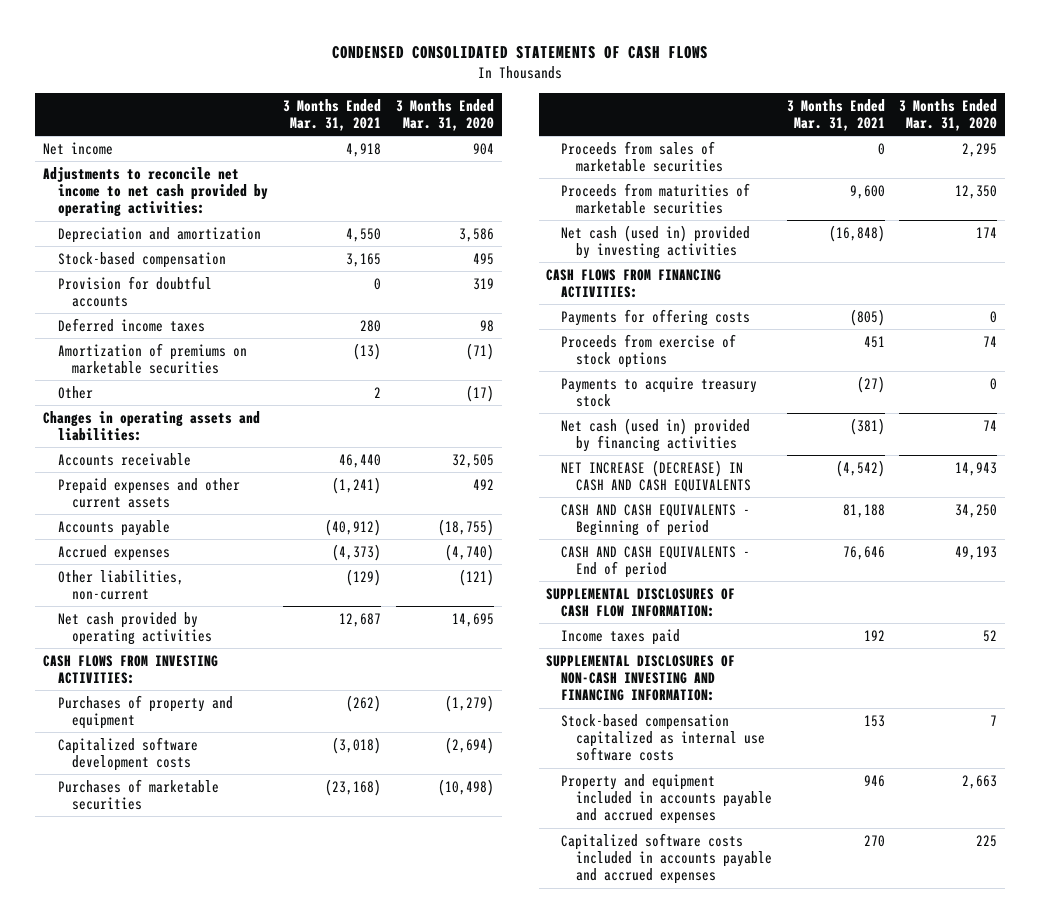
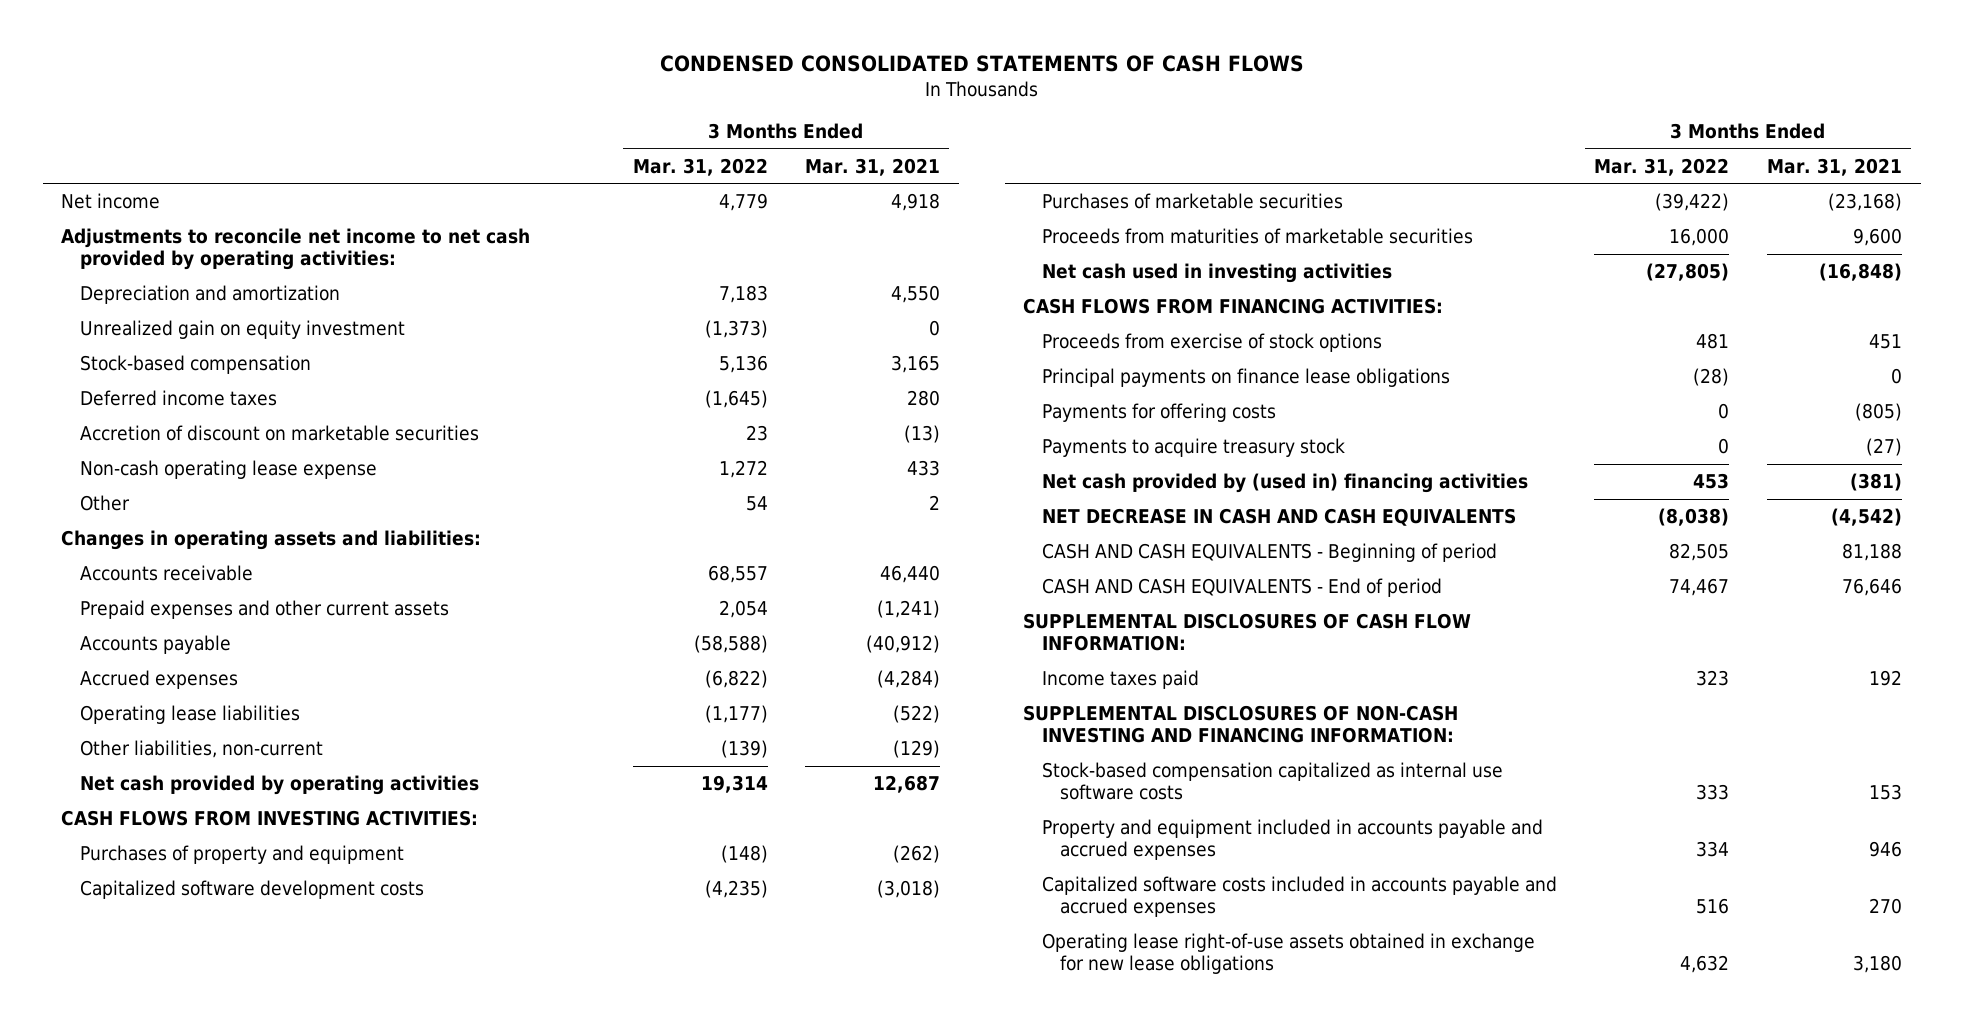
[396,98,495,132] 3 Months Ended Mar. 31, 2020 -> none
none -> [632,157,768,176] Mar. 31, 2022
none -> [79,319,405,339] Unrealized gain on equity investment
[57,275,212,308] Provision for doubtful accounts -> none
[57,342,247,375] Amortization of premiums on marketable securities -> [79,424,479,441] Accretion of discount on marketable securities
none -> [79,459,377,479] Non-cash operating lease expense
[332,543,382,561] (4,373) -> [877,669,941,688] (4,284)
none -> [79,704,300,724] Operating lease liabilities
[560,140,723,173] Proceeds from sales of marketable securities -> none
[560,224,750,260] Net cash (used in) provided by investing activities -> [1041,262,1392,283] Net cash used in investing activities
none -> [1041,367,1450,387] Principal payments on finance lease obligations
[560,308,750,326] Payments for offering costs -> [1041,402,1276,422] Payments for offering costs
[560,417,750,453] Net cash (used in) provided by financing activities -> [1041,472,1528,493] Net cash provided by (used in) financing activities
[560,459,751,493] NET INCREASE (DECREASE) IN CASH AND CASH EQUIVALENTS -> [1041,507,1516,526] NET DECREASE IN CASH AND CASH EQUIVALENTS
none -> [1041,932,1535,975] Operating lease right-of-use assets obtained in exchange for new lease obligations

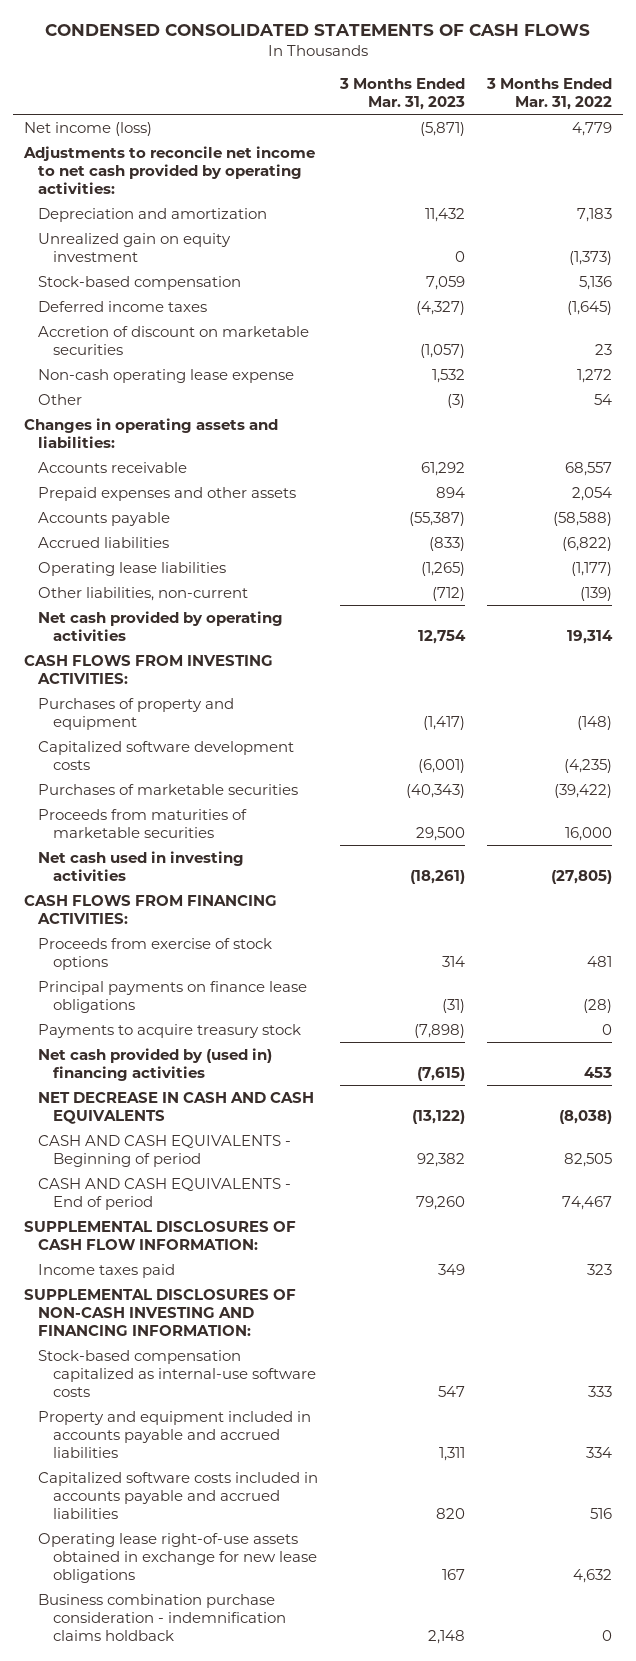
[805,157,941,176] Mar. 31, 2021 -> none
none -> [339,77,466,110] 3 Months Ended Mar. 31, 2023
[61,192,161,209] Net income -> [23,121,152,136] Net income (loss)
[79,599,449,619] Prepaid expenses and other current assets -> [38,486,297,501] Prepaid expenses and other assets
[79,669,238,689] Accrued expenses -> [38,536,170,548] Accrued liabilities
[1041,402,1276,422] Payments for offering costs -> none
[1041,761,1503,801] Stock-based compensation capitalized as internal use software costs -> [38,1349,316,1398] Stock-based compensation capitalized as internal-use software costs
[1041,818,1543,861] Property and equipment included in accounts payable and accrued expenses -> [38,1410,312,1459] Property and equipment included in accounts payable and accrued liabilities
[1041,875,1557,918] Capitalized software costs included in accounts payable and accrued expenses -> [38,1471,319,1520] Capitalized software costs included in accounts payable and accrued liabilities
none -> [38,1593,286,1642] Business combination purchase consideration - indemnification claims holdback

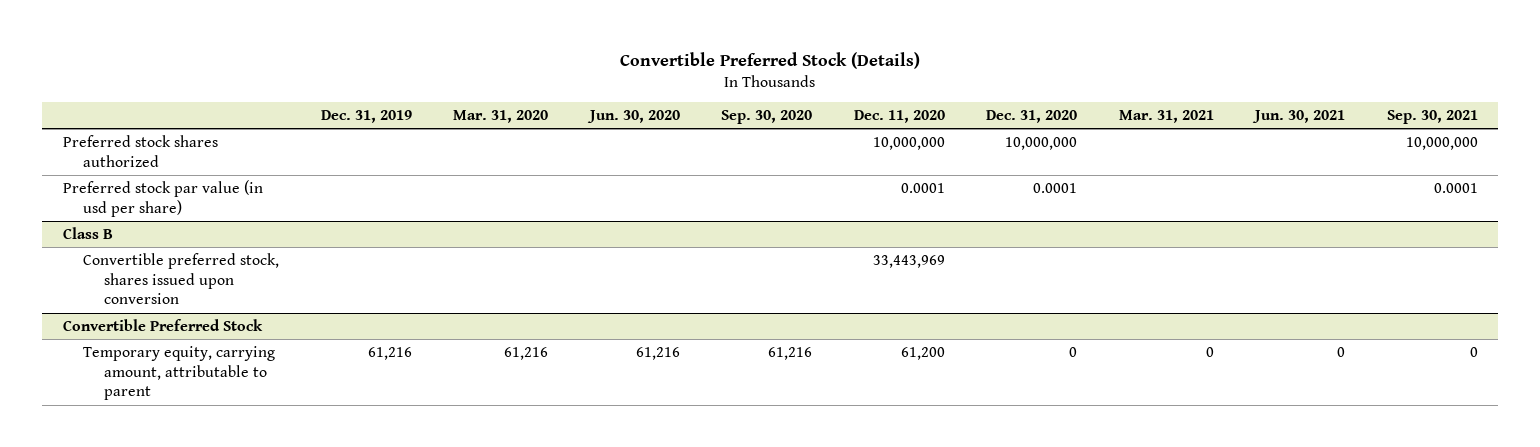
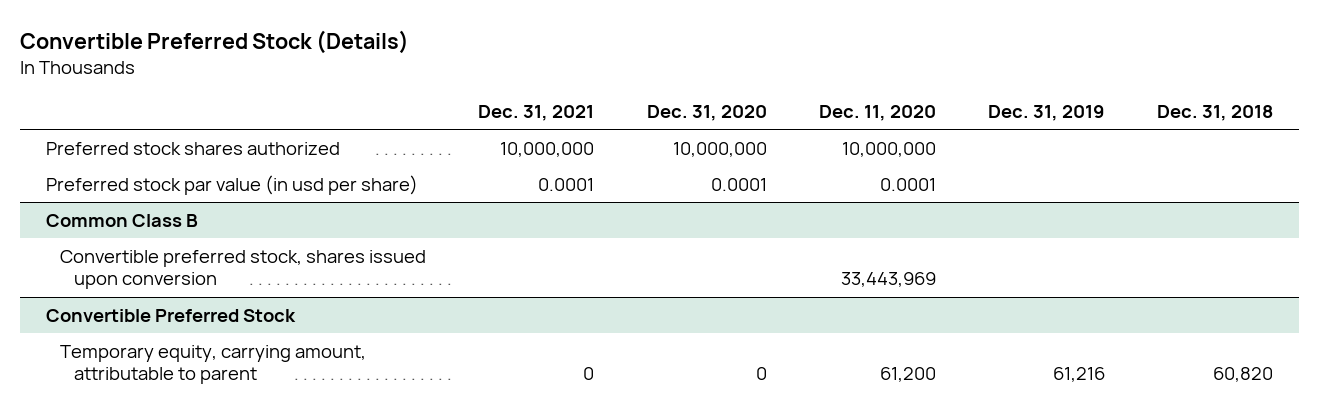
[453,110,549,124] Mar. 31, 2020 -> none
[586,110,680,124] Jun. 30, 2020 -> none
[721,110,813,125] Sep. 30, 2020 -> none
[1118,110,1214,124] Mar. 31, 2021 -> none
[1252,110,1346,124] Jun. 30, 2021 -> none
[1386,110,1478,125] Sep. 30, 2021 -> none
none -> [478,104,595,121] Dec. 31, 2021
none -> [1156,104,1273,121] Dec. 31, 2018
[62,226,113,239] Class B -> [46,213,199,227] Common Class B

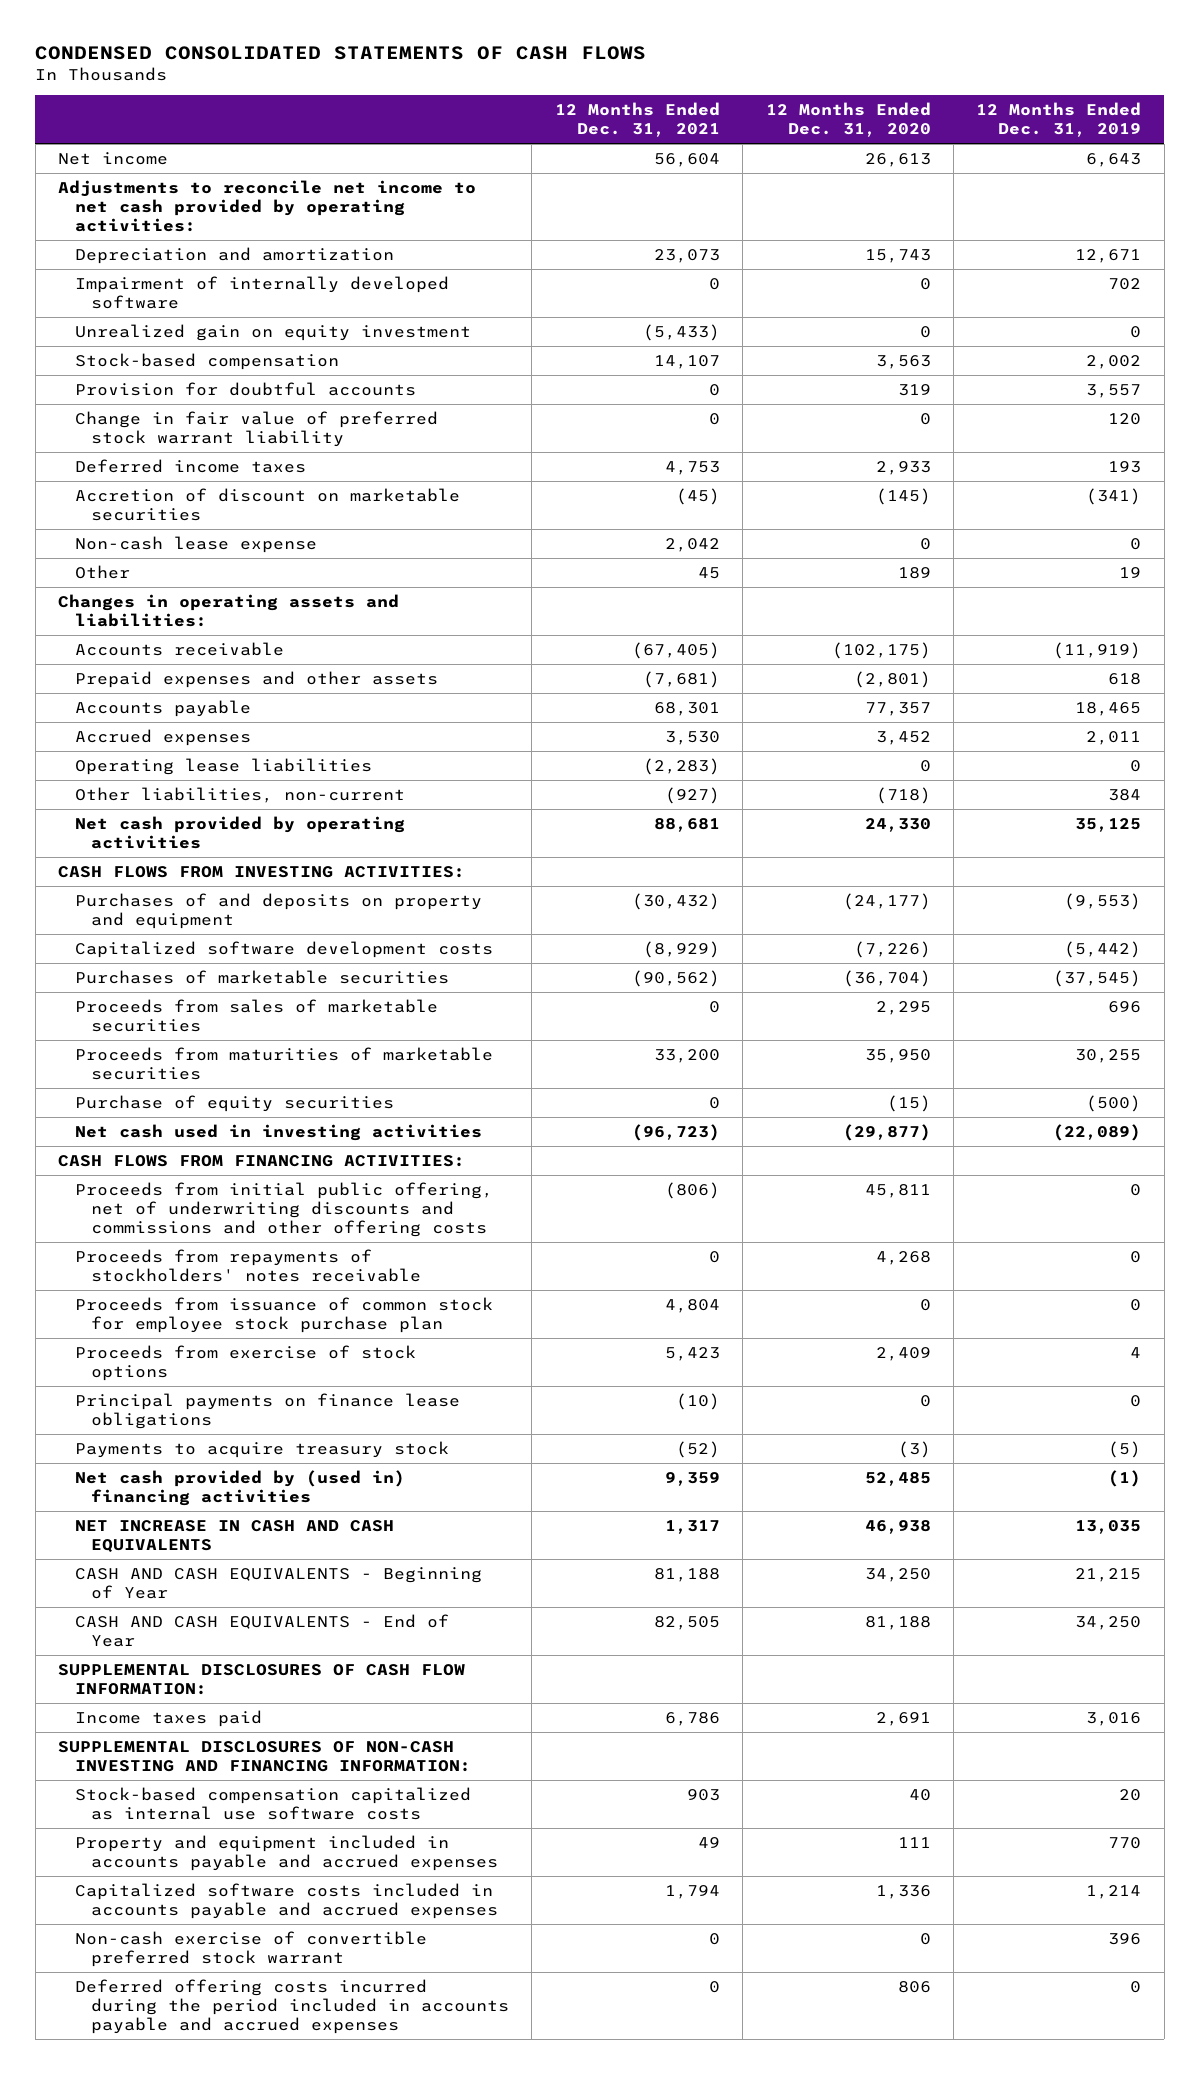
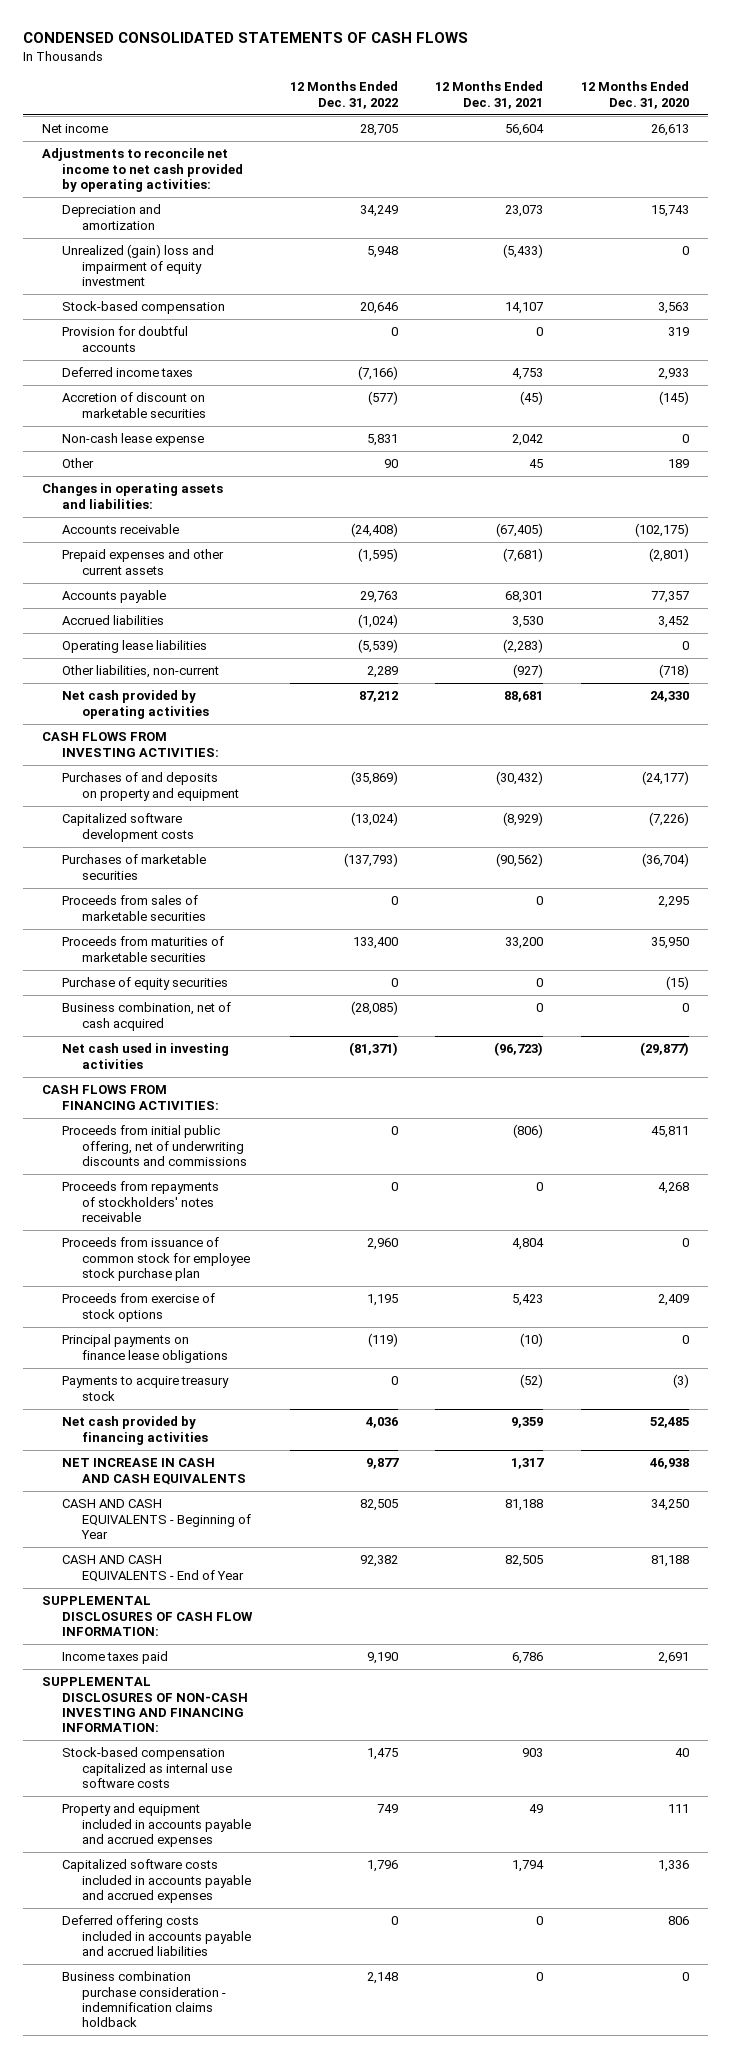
[976,102,1142,138] 12 Months Ended Dec. 31, 2019 -> none
none -> [289,81,398,109] 12 Months Ended Dec. 31, 2022
[74,275,449,309] Impairment of internally developed software -> none
[74,323,471,341] Unrealized gain on equity investment -> [61,244,214,286] Unrealized (gain) loss and impairment of equity investment
[74,410,438,447] Change in fair value of preferred stock warrant liability -> none
[74,670,438,688] Prepaid expenses and other assets -> [61,549,224,575] Prepaid expenses and other current assets
[74,728,251,746] Accrued expenses -> [61,615,164,626] Accrued liabilities
none -> [61,1002,231,1031] Business combination, net of cash acquired
[74,1181,493,1238] Proceeds from initial public offering, net of underwriting discounts and commissions and other offering costs -> [61,1125,248,1166] Proceeds from initial public offering, net of underwriting discounts and commissions
[74,1469,405,1506] Net cash provided by (used in) financing activities -> [61,1416,209,1445] Net cash provided by financing activities
[74,1930,427,1967] Non-cash exercise of convertible preferred stock warrant -> none
[74,1978,509,2035] Deferred offering costs incurred during the period included in accounts payable and accrued expenses -> [61,1915,252,1956] Deferred offering costs included in accounts payable and accrued liabilities
none -> [61,1971,227,2028] Business combination purchase consideration - indemnification claims holdback

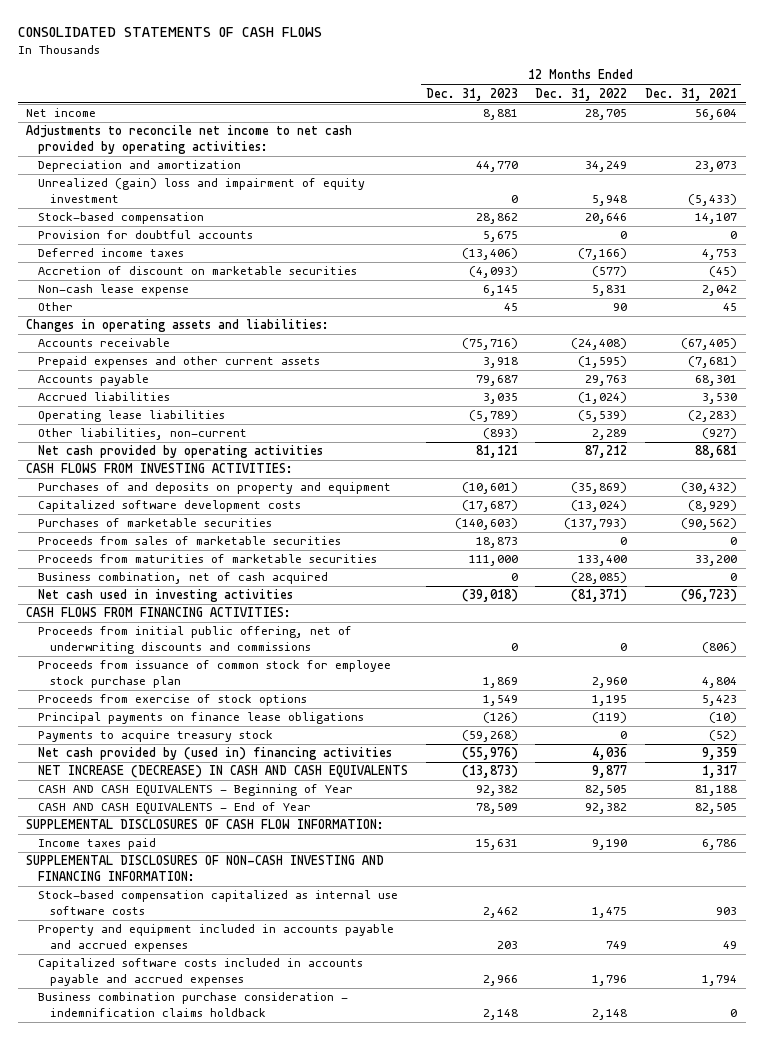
[22,32,468,44] CONDENSED CONSOLIDATED STATEMENTS OF CASH FLOWS -> [17,26,322,37] CONSOLIDATED STATEMENTS OF CASH FLOWS
[581,81,690,109] 12 Months Ended Dec. 31, 2020 -> none
none -> [425,87,518,101] Dec. 31, 2023
[61,977,228,991] Purchase of equity securities -> none
[61,1181,219,1222] Proceeds from repayments of stockholders' notes receivable -> none
[61,1416,209,1445] Net cash provided by financing activities -> [38,747,393,761] Net cash provided by (used in) financing activities
[61,1458,247,1485] NET INCREASE IN CASH AND CASH EQUIVALENTS -> [38,765,409,779] NET INCREASE (DECREASE) IN CASH AND CASH EQUIVALENTS
[61,1915,252,1956] Deferred offering costs included in accounts payable and accrued liabilities -> none

